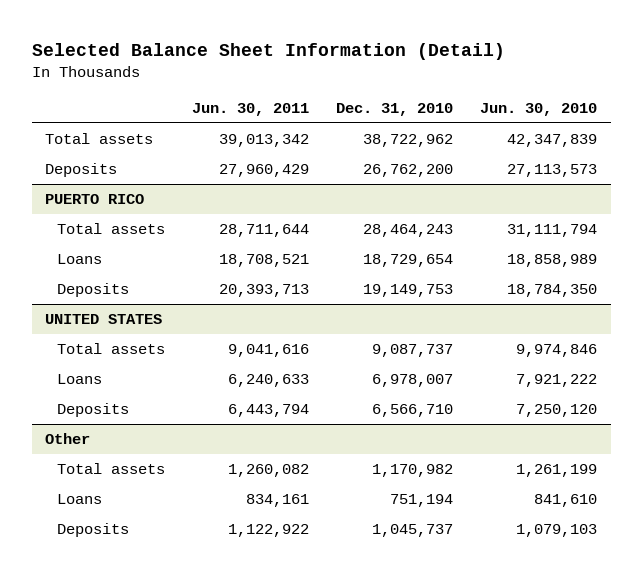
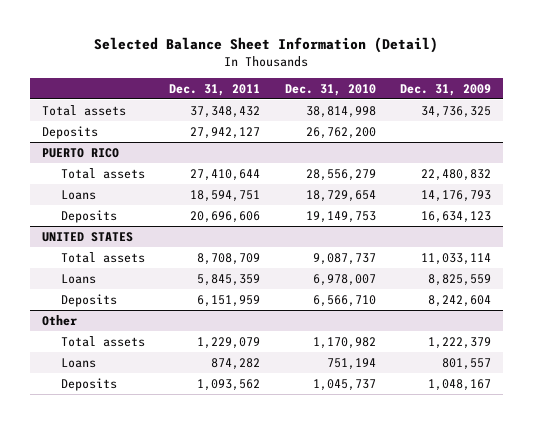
[191,103,309,117] Jun. 30, 2011 -> none
[480,103,598,117] Jun. 30, 2010 -> none
none -> [169,83,261,96] Dec. 31, 2011
none -> [399,83,491,96] Dec. 31, 2009
[363,134,454,148] 38,722,962 -> [305,105,376,118] 38,814,998
[363,224,454,238] 28,464,243 -> [305,168,376,181] 28,556,279

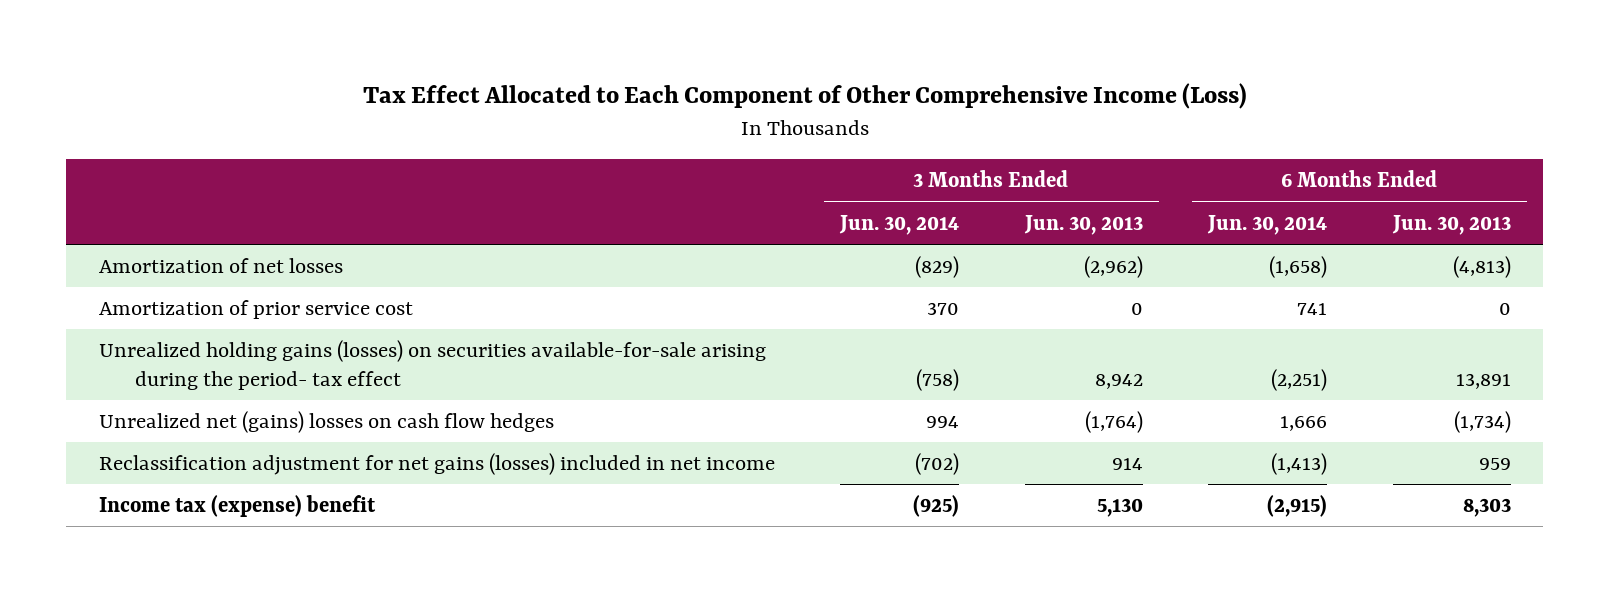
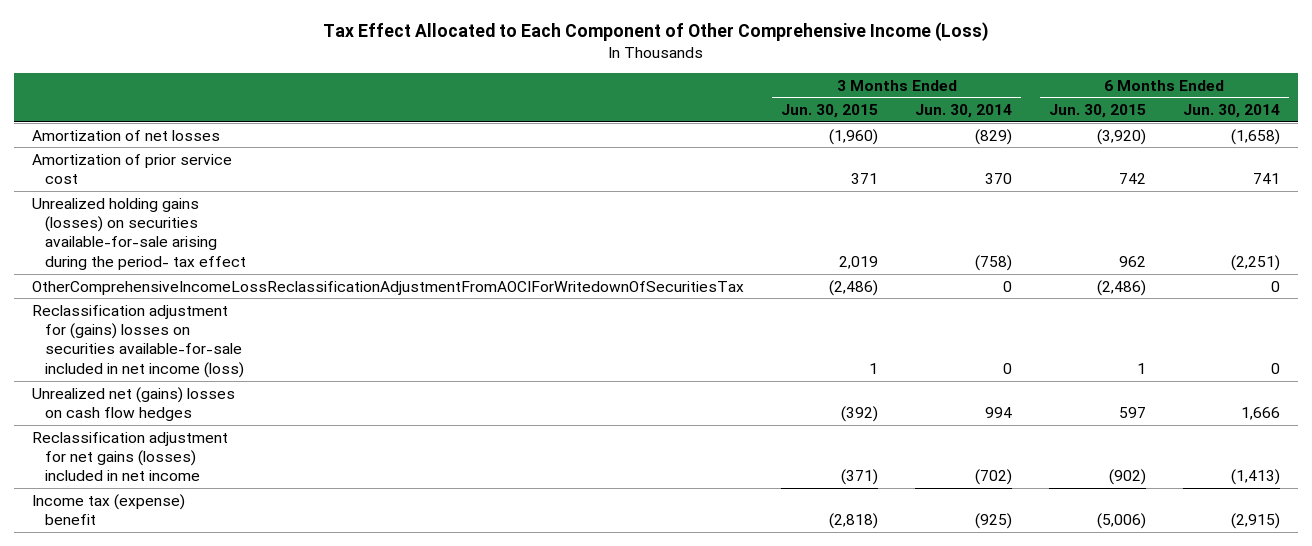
[1023,214,1143,235] Jun. 30, 2013 -> none
[1391,214,1511,235] Jun. 30, 2013 -> none
none -> [781,104,879,119] Jun. 30, 2015
none -> [1048,104,1146,119] Jun. 30, 2015
none -> [32,280,745,295] OtherComprehensiveIncomeLossReclassificationAdjustmentFromAOCIForWritedownOfSecuritiesTax
none -> [32,304,244,378] Reclassification adjustment for (gains) losses on securities available-for-sale included in net income (loss)

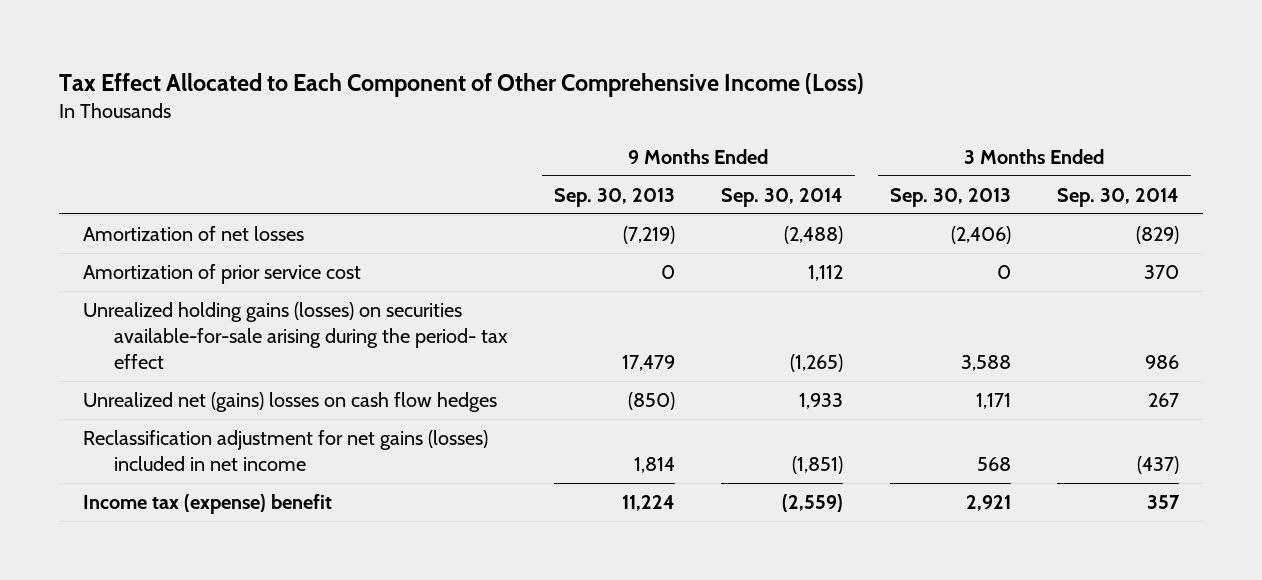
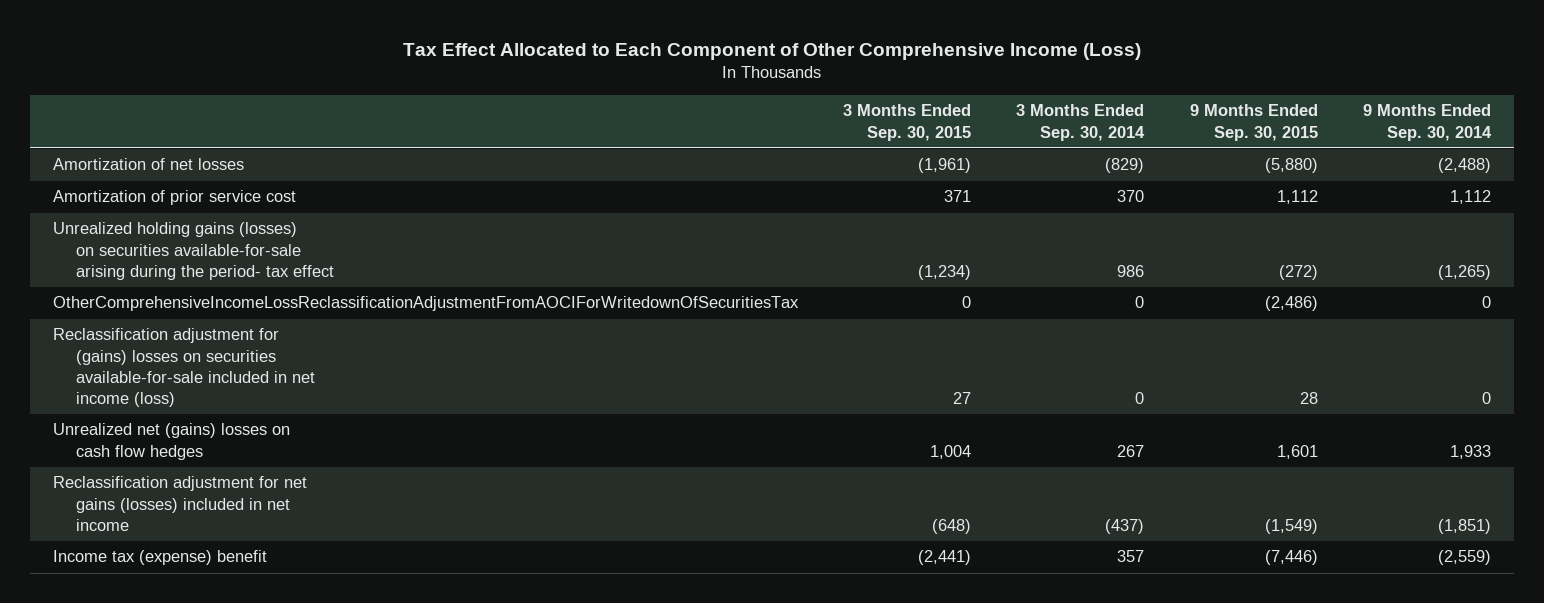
[553,187,675,207] Sep. 30, 2013 -> none
[889,187,1011,207] Sep. 30, 2013 -> none
none -> [843,104,972,141] 3 Months Ended Sep. 30, 2015
none -> [1189,104,1318,141] 9 Months Ended Sep. 30, 2015
none -> [52,296,799,312] OtherComprehensiveIncomeLossReclassificationAdjustmentFromAOCIForWritedownOfSecuritiesTax
none -> [52,328,316,408] Reclassification adjustment for (gains) losses on securities available-for-sale included in net income (loss)

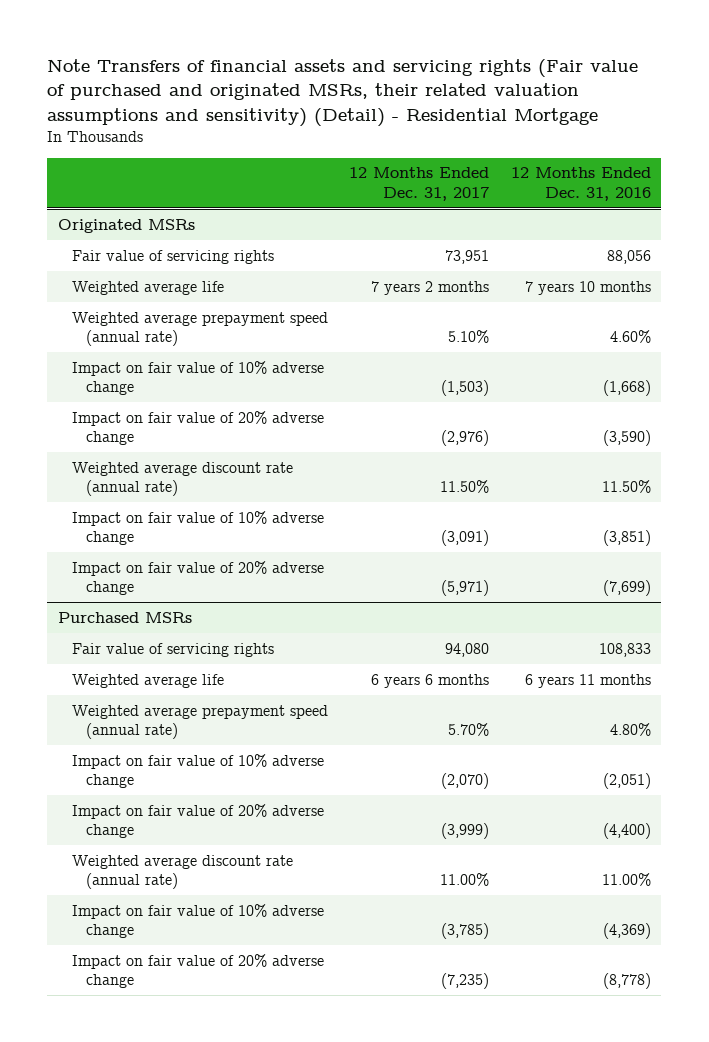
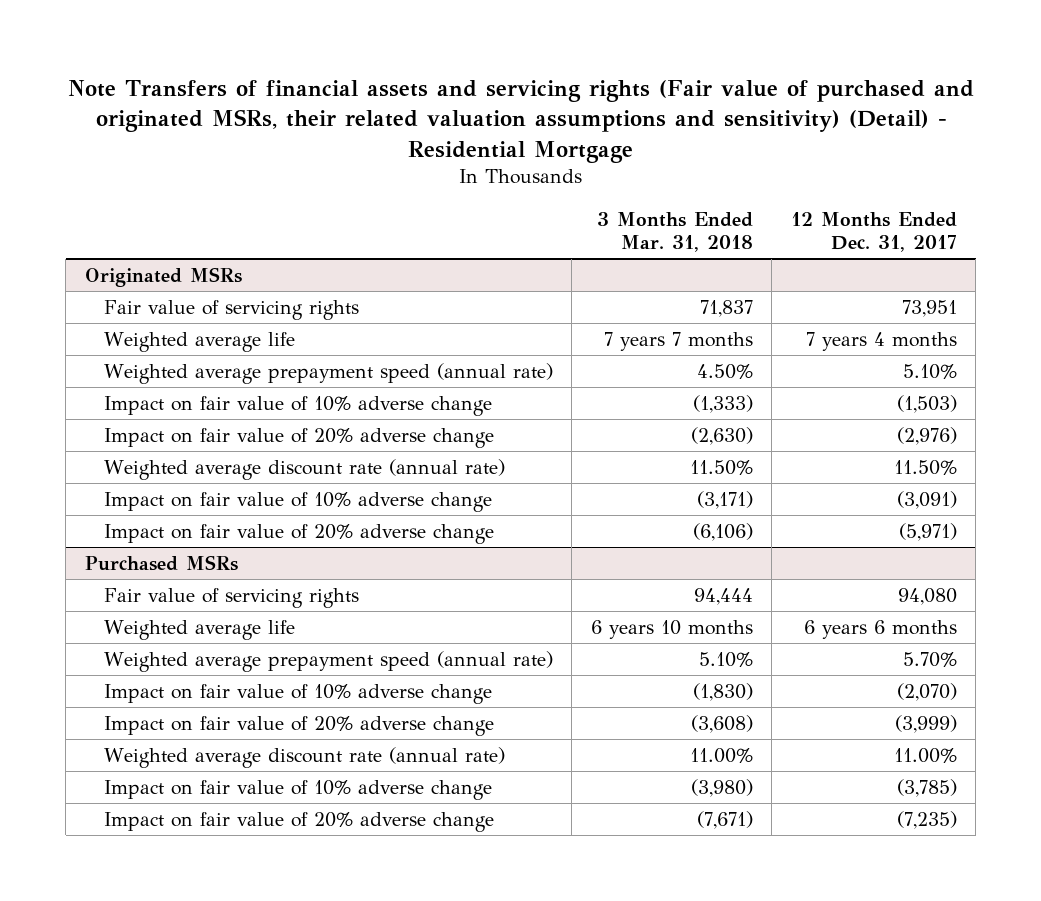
[510,167,651,201] 12 Months Ended Dec. 31, 2016 -> none
none -> [596,211,753,252] 3 Months Ended Mar. 31, 2018
[371,280,490,295] 7 years 2 months -> [805,332,957,352] 7 years 4 months

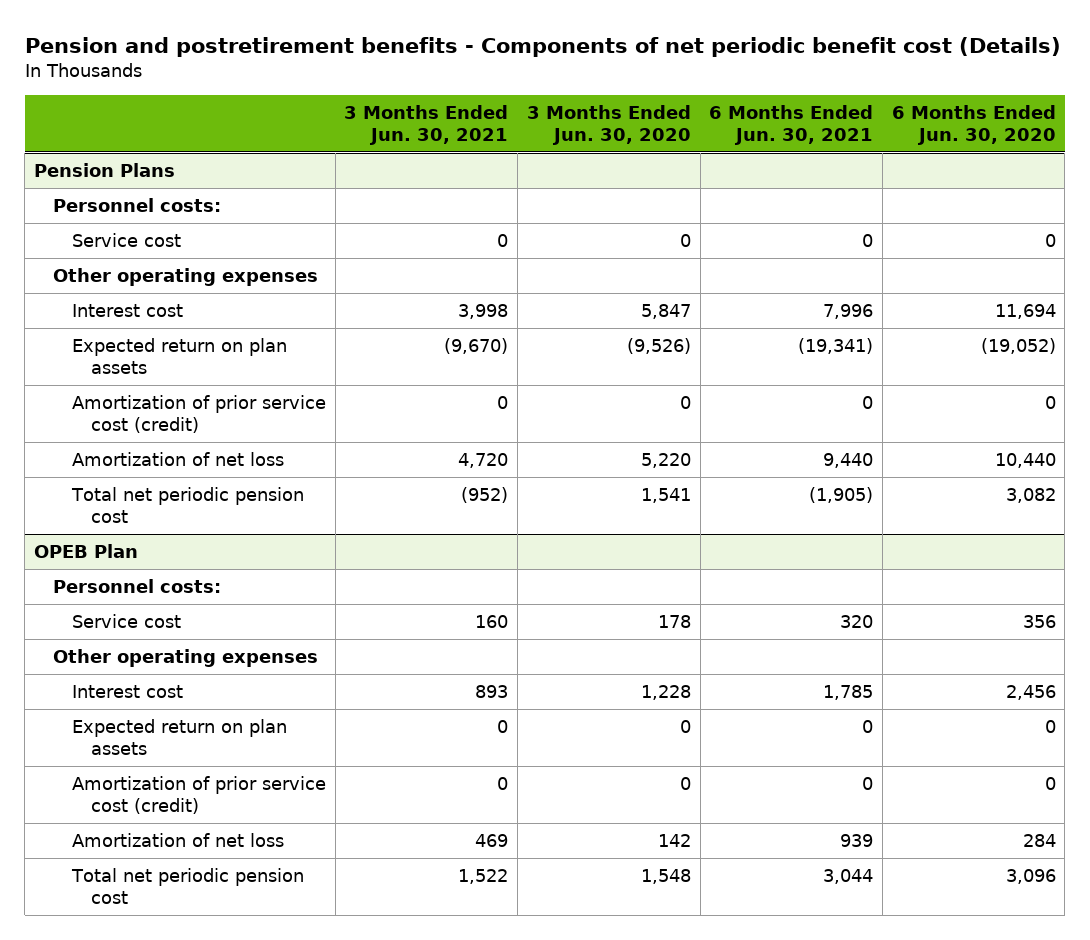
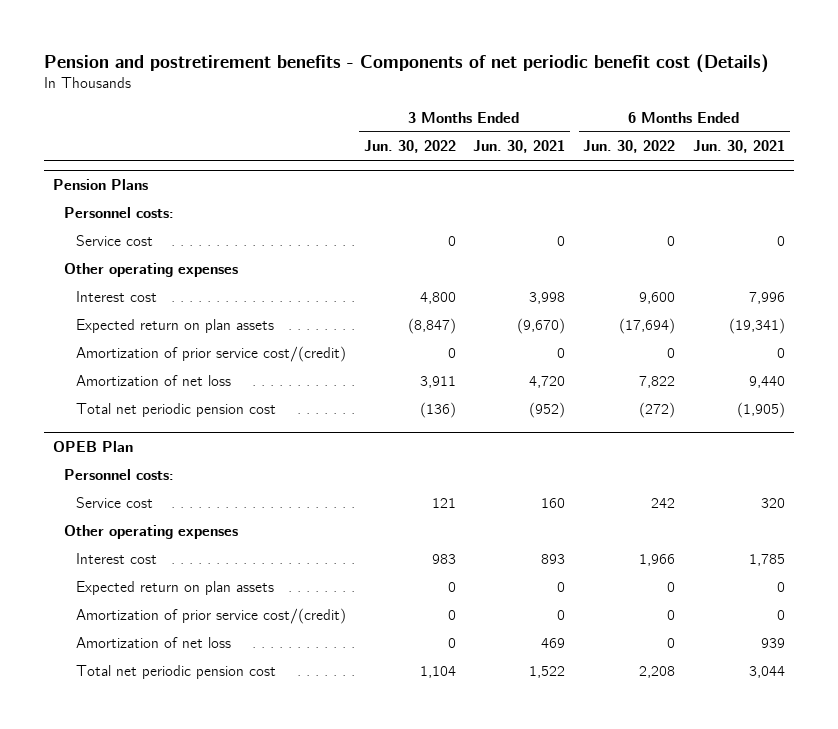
[526,105,691,145] 3 Months Ended Jun. 30, 2020 -> none
[891,105,1056,145] 6 Months Ended Jun. 30, 2020 -> none
none -> [363,140,456,154] Jun. 30, 2022
none -> [583,140,676,154] Jun. 30, 2022
[72,394,327,433] Amortization of prior service cost (credit) -> [75,346,346,363] Amortization of prior service cost/(credit)
[72,775,327,814] Amortization of prior service cost (credit) -> [75,608,346,625] Amortization of prior service cost/(credit)

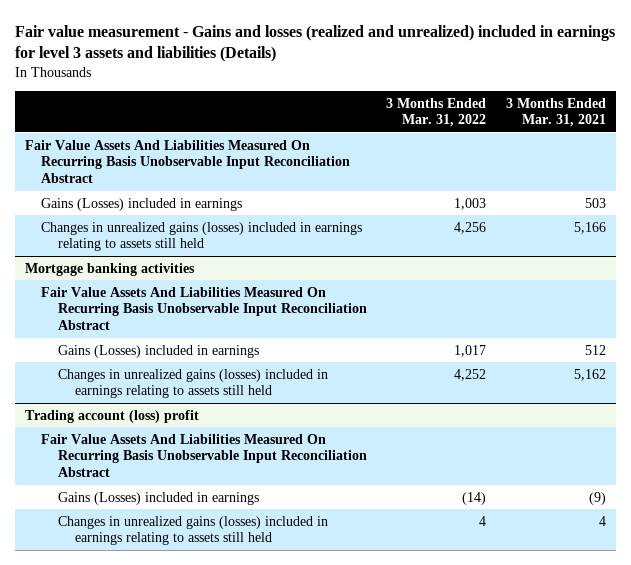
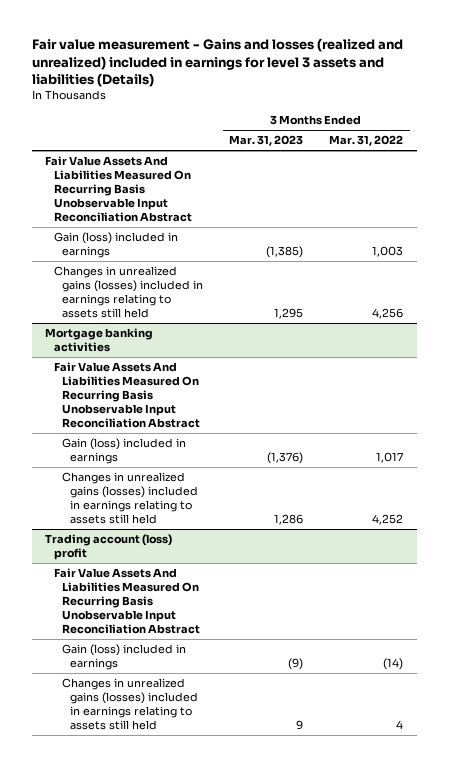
[505,97,606,128] 3 Months Ended Mar. 31, 2021 -> none
none -> [229,135,304,147] Mar. 31, 2023
[41,197,243,211] Gains (Losses) included in earnings -> [53,232,178,259] Gain (loss) included in earnings
[57,344,259,358] Gains (Losses) included in earnings -> [61,438,186,465] Gain (loss) included in earnings
[57,491,259,505] Gains (Losses) included in earnings -> [61,644,186,671] Gain (loss) included in earnings

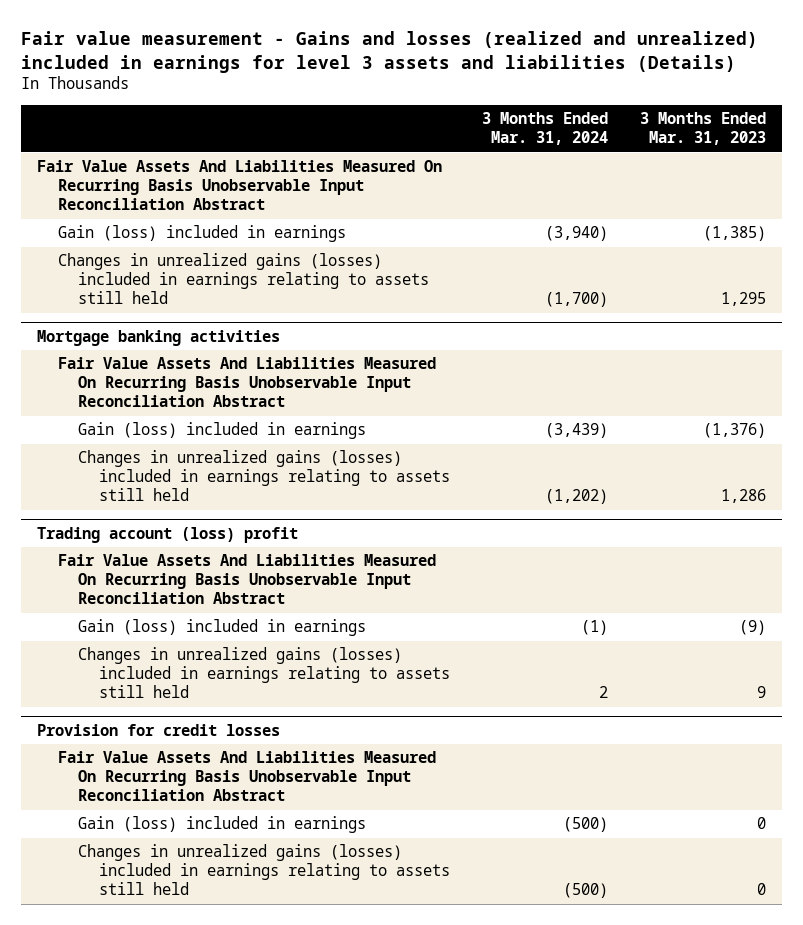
[329,135,404,147] Mar. 31, 2022 -> none
none -> [481,112,608,146] 3 Months Ended Mar. 31, 2024
none -> [37,723,281,736] Provision for credit losses
none -> [57,751,436,802] Fair Value Assets And Liabilities Measured On Recurring Basis Unobservable Input Reconciliation Abstract
none -> [78,816,367,834] Gain (loss) included in earnings
none -> [78,844,450,896] Changes in unrealized gains (losses) included in earnings relating to assets still held

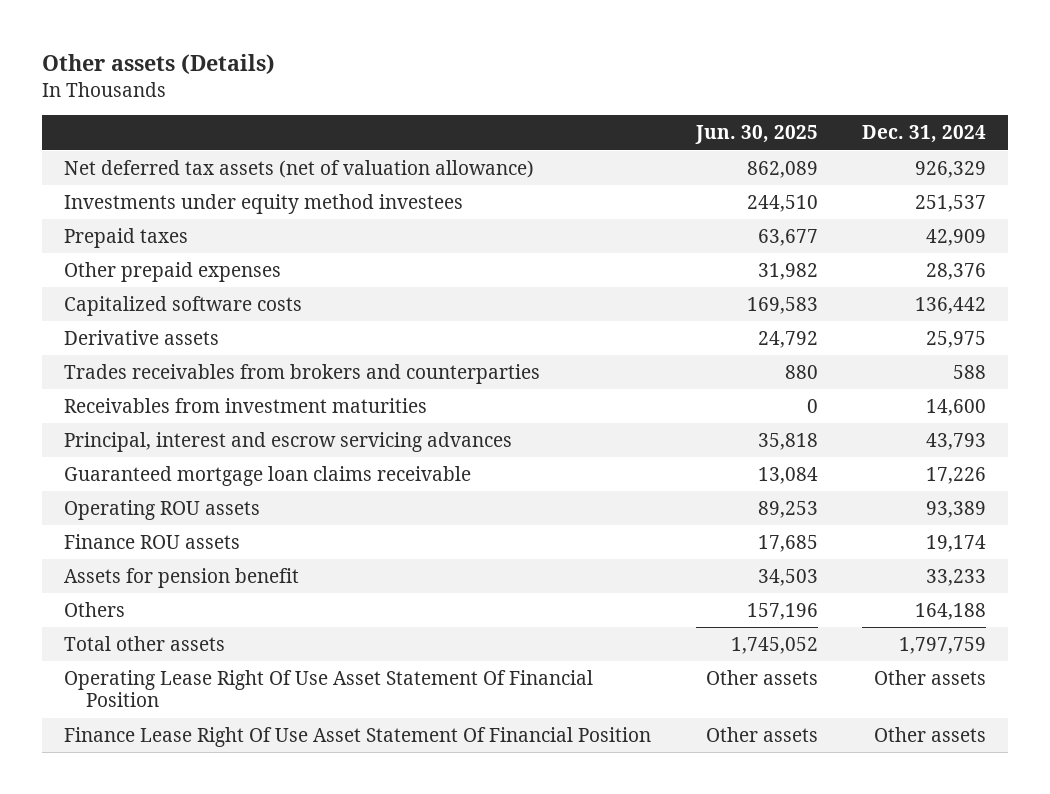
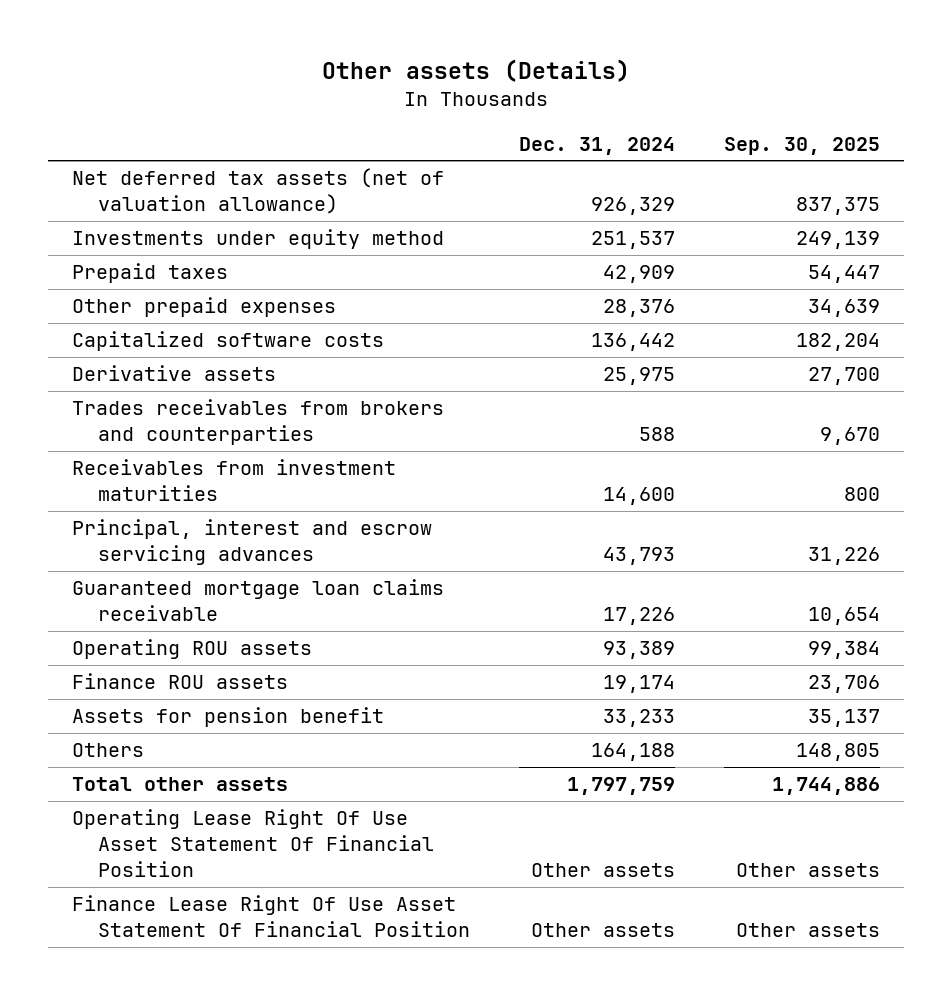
[694,125,818,145] Jun. 30, 2025 -> none
none -> [723,136,880,155] Sep. 30, 2025
[64,193,464,214] Investments under equity method investees -> [71,229,444,250] Investments under equity method

